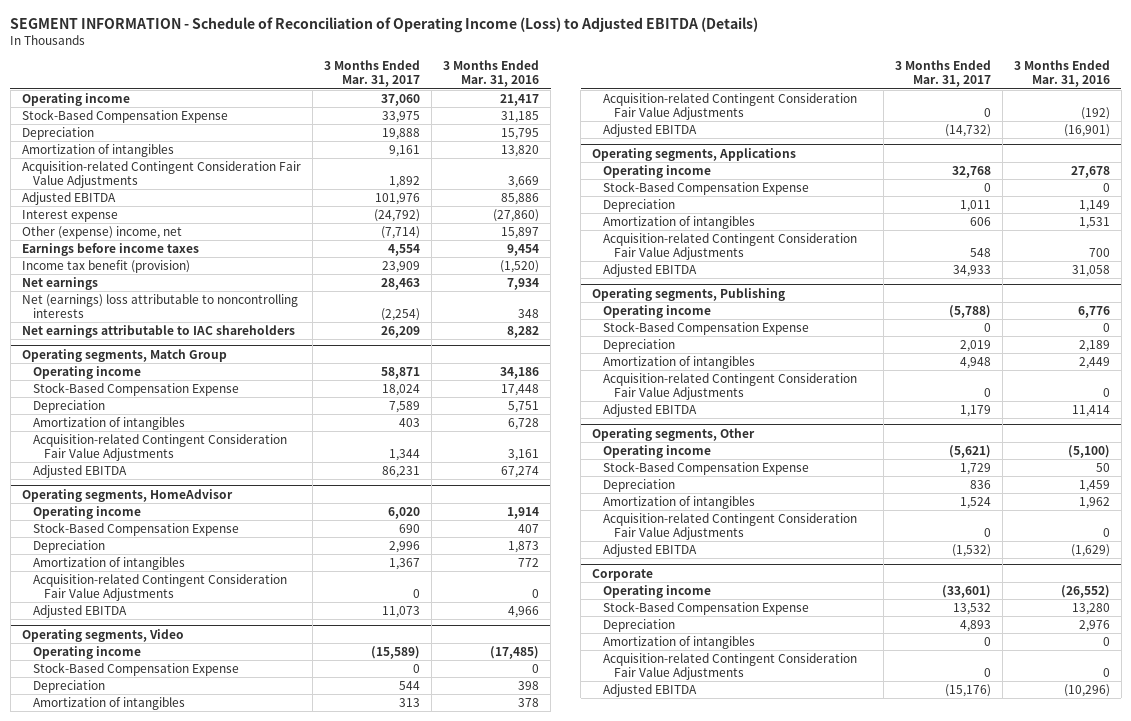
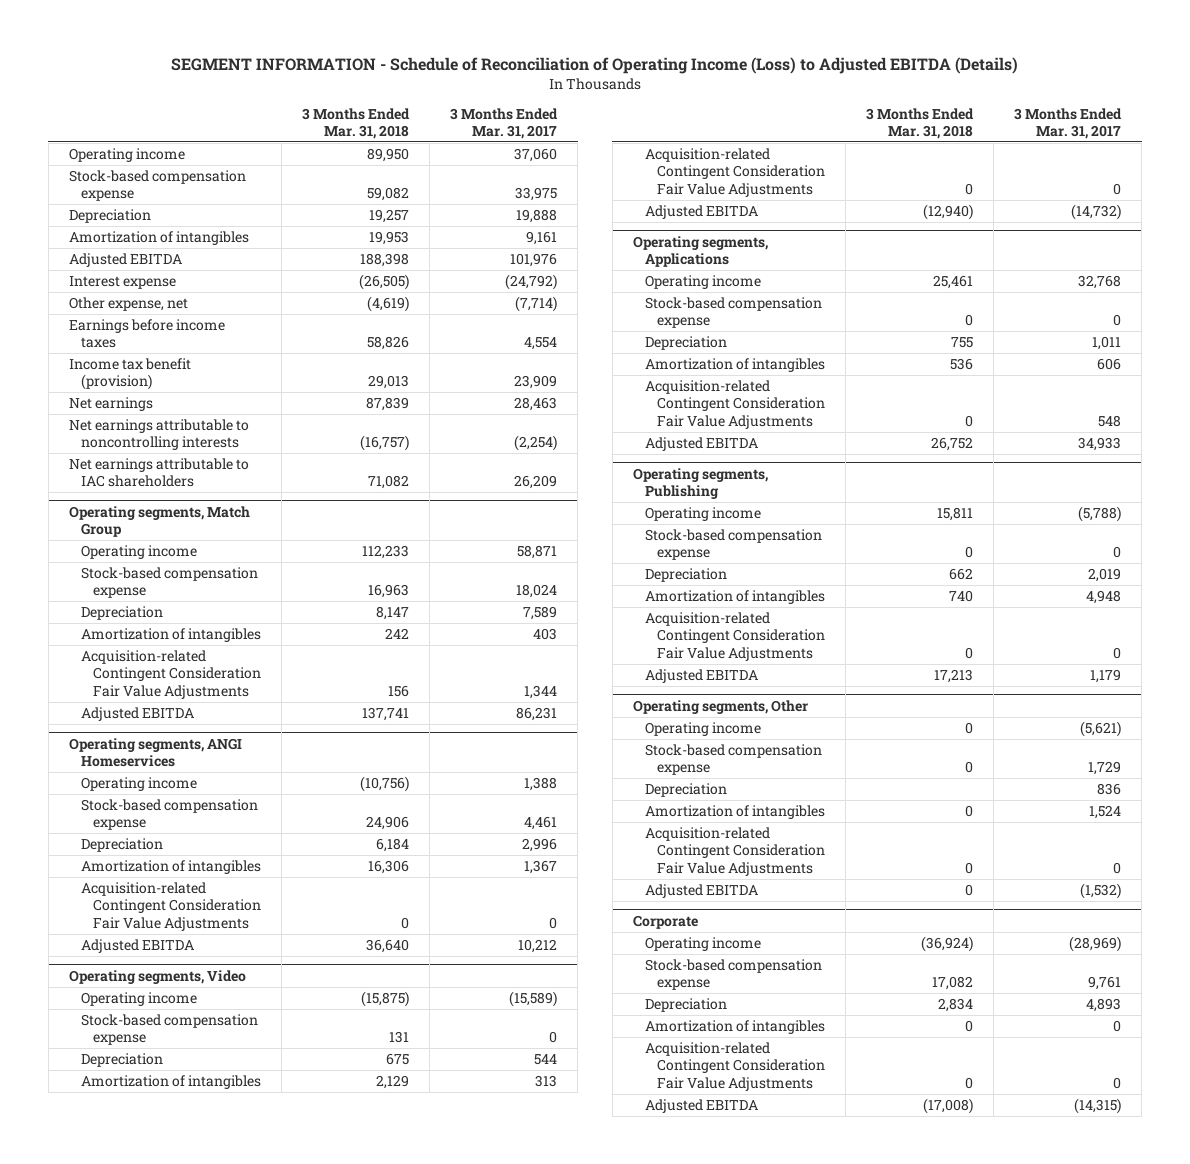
[443,60,540,88] 3 Months Ended Mar. 31, 2016 -> none
none -> [302,107,411,139] 3 Months Ended Mar. 31, 2018
[21,109,228,124] Stock-Based Compensation Expense -> [68,170,246,202] Stock-based compensation expense
[21,161,301,189] Acquisition-related Contingent Consideration Fair Value Adjustments -> none
[21,226,182,240] Other (expense) income, net -> [68,297,188,312] Other expense, net
[21,294,298,319] Net (earnings) loss attributable to noncontrolling interests -> [68,419,249,451] Net earnings attributable to noncontrolling interests
[32,382,239,397] Stock-Based Compensation Expense -> [80,567,258,599] Stock-based compensation expense
[21,489,233,503] Operating segments, HomeAdvisor -> none
none -> [68,737,242,767] Operating segments, ANGI Homeservices
[387,507,420,520] 6,020 -> [524,777,558,792] 1,388
[32,522,239,537] Stock-Based Compensation Expense -> [80,799,258,831] Stock-based compensation expense
[398,524,420,534] 690 -> [524,816,558,831] 4,461
[381,606,420,619] 11,073 -> [518,939,558,954] 10,212
[32,662,239,677] Stock-Based Compensation Expense -> [80,1014,258,1046] Stock-based compensation expense
[603,181,810,196] Stock-Based Compensation Expense -> [645,297,823,329] Stock-based compensation expense
[603,321,810,336] Stock-Based Compensation Expense -> [645,529,823,561] Stock-based compensation expense
[603,461,810,476] Stock-Based Compensation Expense -> [645,744,823,776] Stock-based compensation expense
[941,585,991,599] (33,601) -> [1069,936,1122,953] (28,969)
[603,601,810,616] Stock-Based Compensation Expense -> [645,959,823,991] Stock-based compensation expense
[952,603,991,616] 13,532 -> [1088,976,1122,991] 9,761
[944,684,991,698] (15,176) -> [1074,1098,1122,1115] (14,315)

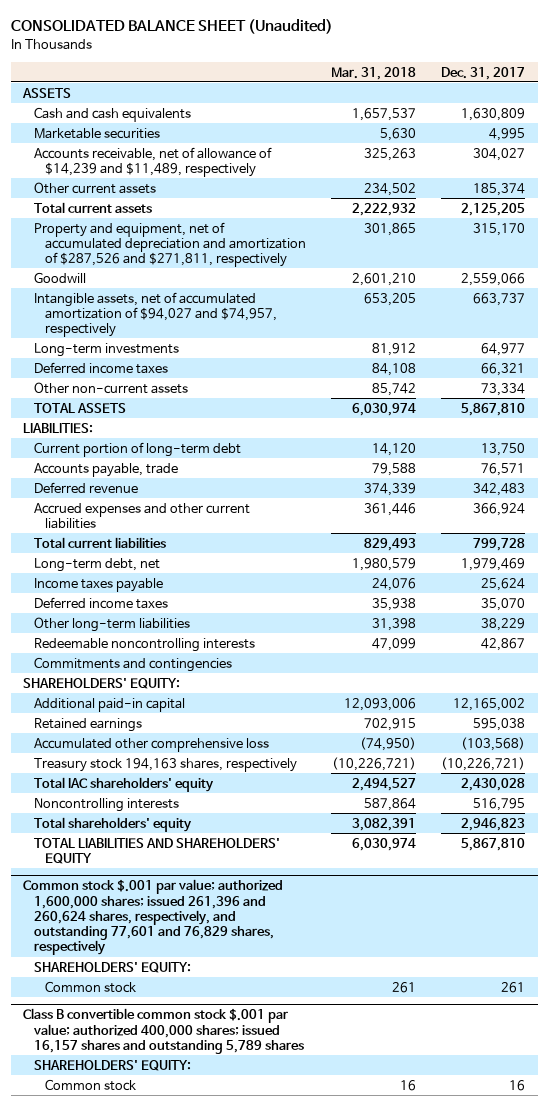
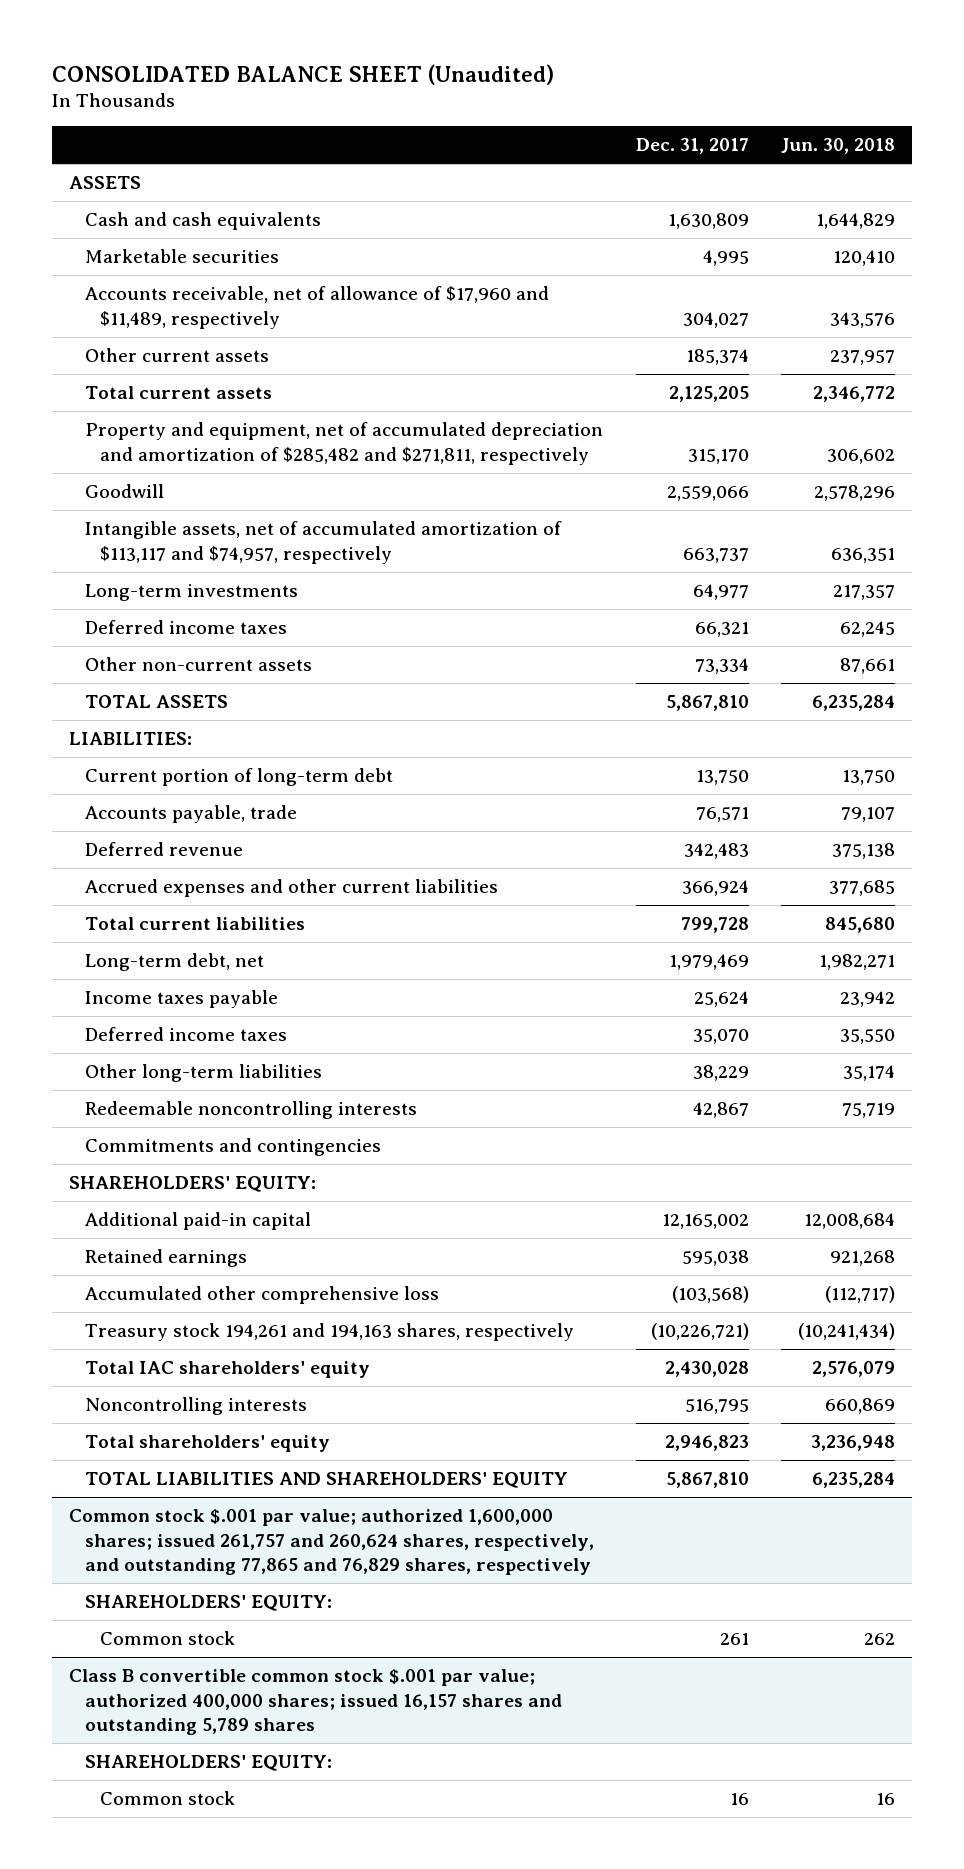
[331,66,417,80] Mar. 31, 2018 -> none
none -> [781,138,896,155] Jun. 30, 2018
[34,146,273,177] Accounts receivable, net of allowance of $14,239 and $11,489, respectively -> [84,286,549,329] Accounts receivable, net of allowance of $17,960 and $11,489, respectively
[34,221,307,268] Property and equipment, net of accumulated depreciation and amortization of $287,526 and $271,811, respectively -> [84,422,603,465] Property and equipment, net of accumulated depreciation and amortization of $285,482 and $271,811, respectively
[34,291,278,338] Intangible assets, net of accumulated amortization of $94,027 and $74,957, respectively -> [84,521,562,564] Intangible assets, net of accumulated amortization of $113,117 and $74,957, respectively
[34,757,298,772] Treasury stock 194,163 shares, respectively -> [84,1323,574,1342] Treasury stock 194,261 and 194,163 shares, respectively
[23,879,284,956] Common stock $.001 par value; authorized 1,600,000 shares; issued 261,396 and 260,624 shares, respectively, and outstanding 77,601 and 76,829 shares, respectively -> [68,1509,594,1576] Common stock $.001 par value; authorized 1,600,000 shares; issued 261,757 and 260,624 shares, respectively, and outstanding 77,865 and 76,829 shares, respectively

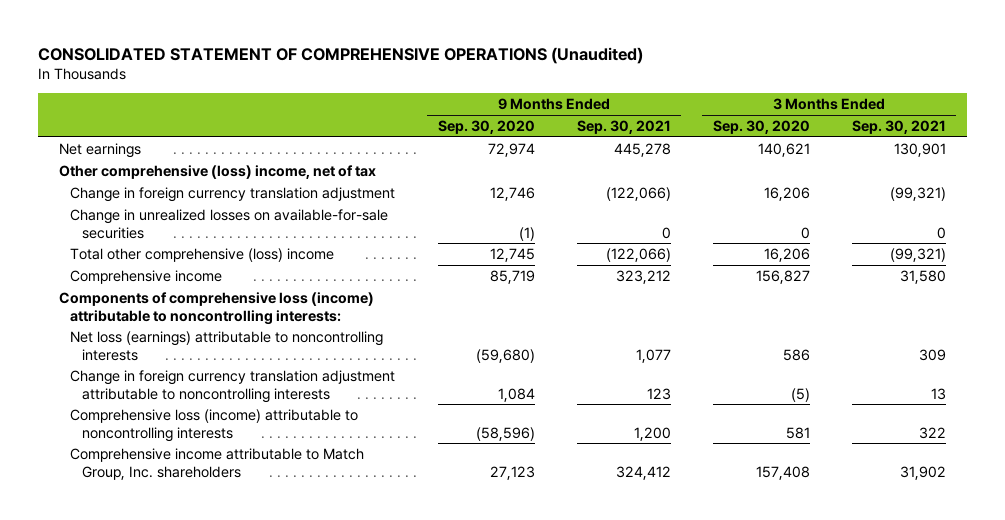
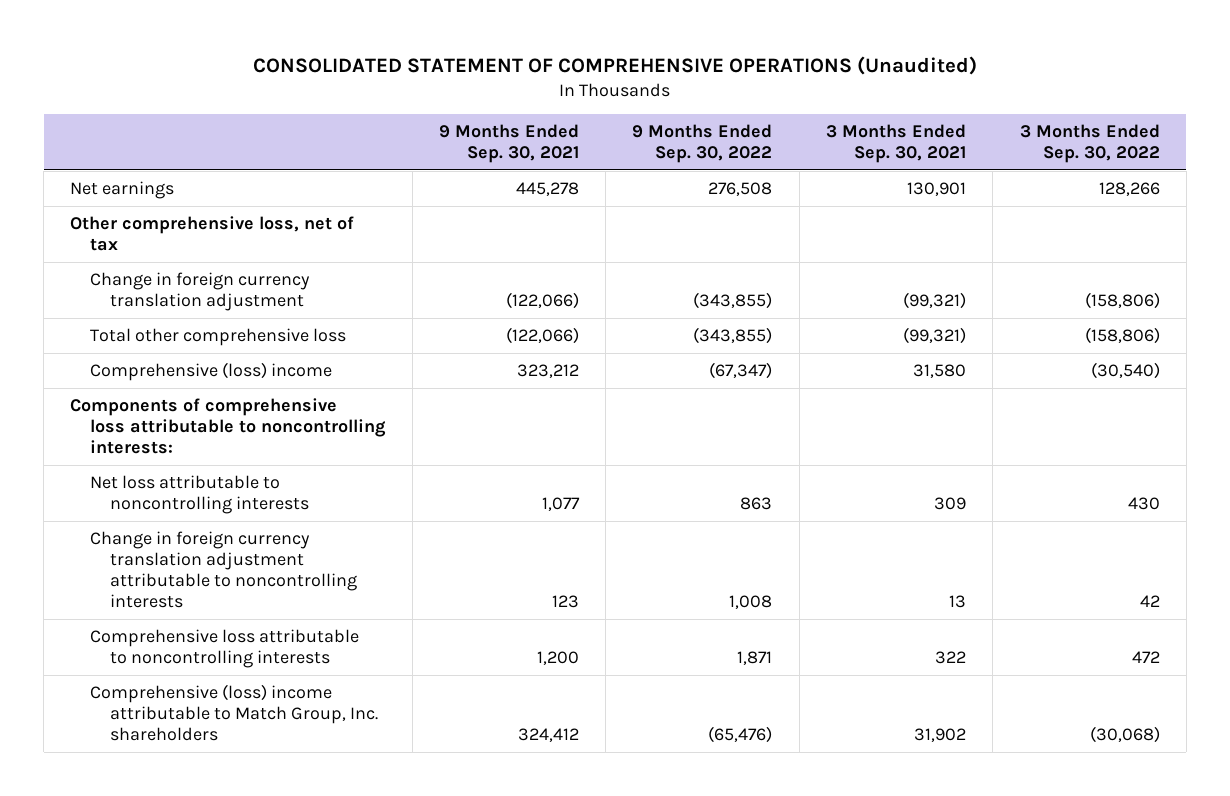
[437,119,535,134] Sep. 30, 2020 -> none
[712,119,810,134] Sep. 30, 2020 -> none
none -> [632,124,773,163] 9 Months Ended Sep. 30, 2022
none -> [1019,124,1160,163] 3 Months Ended Sep. 30, 2022
[58,164,376,179] Other comprehensive (loss) income, net of tax -> [70,216,355,252] Other comprehensive loss, net of tax
[70,208,389,239] Change in unrealized losses on available-for-sale securities -> none
[70,247,335,262] Total other comprehensive (loss) income -> [90,328,347,347] Total other comprehensive loss
[70,269,223,284] Comprehensive income -> [90,362,333,382] Comprehensive (loss) income
[58,291,374,325] Components of comprehensive loss (income) attributable to noncontrolling interests: -> [70,398,387,455] Components of comprehensive loss attributable to noncontrolling interests:
[70,330,384,361] Net loss (earnings) attributable to noncontrolling interests -> [90,475,310,515] Net loss attributable to noncontrolling interests
[70,408,359,442] Comprehensive loss (income) attributable to noncontrolling interests -> [90,629,360,669] Comprehensive loss attributable to noncontrolling interests
[70,447,365,480] Comprehensive income attributable to Match Group, Inc. shareholders -> [90,684,379,742] Comprehensive (loss) income attributable to Match Group, Inc. shareholders

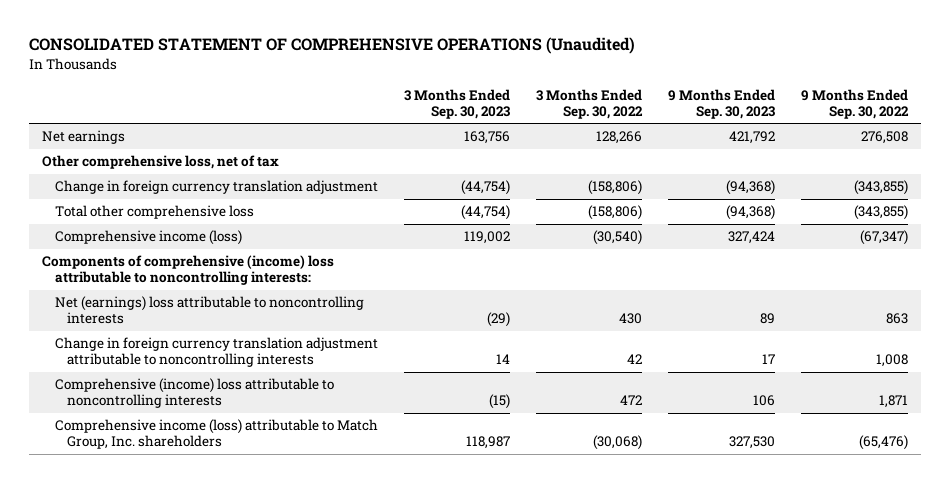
[438,124,579,163] 9 Months Ended Sep. 30, 2021 -> none
[826,124,967,163] 3 Months Ended Sep. 30, 2021 -> none
none -> [403,89,510,119] 3 Months Ended Sep. 30, 2023
none -> [667,89,775,119] 9 Months Ended Sep. 30, 2023
[90,362,333,382] Comprehensive (loss) income -> [54,230,242,246] Comprehensive income (loss)
[70,398,387,455] Components of comprehensive loss attributable to noncontrolling interests: -> [42,255,335,286] Components of comprehensive (income) loss attributable to noncontrolling interests:
[90,475,310,515] Net loss attributable to noncontrolling interests -> [54,296,364,325] Net (earnings) loss attributable to noncontrolling interests
[90,629,360,669] Comprehensive loss attributable to noncontrolling interests -> [54,378,334,409] Comprehensive (income) loss attributable to noncontrolling interests
[90,684,379,742] Comprehensive (loss) income attributable to Match Group, Inc. shareholders -> [54,419,378,450] Comprehensive income (loss) attributable to Match Group, Inc. shareholders

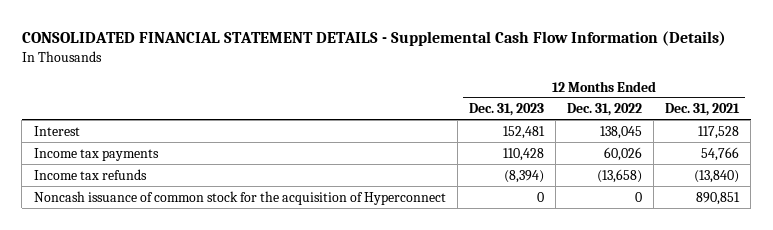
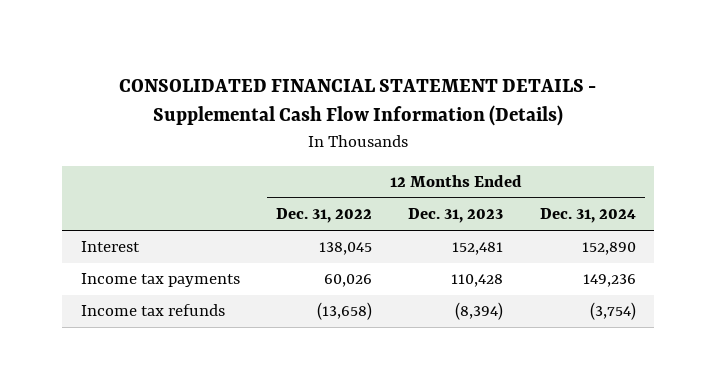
[665,103,741,117] Dec. 31, 2021 -> none
none -> [539,208,636,224] Dec. 31, 2024
[33,190,446,205] Noncash issuance of common stock for the acquisition of Hyperconnect -> none

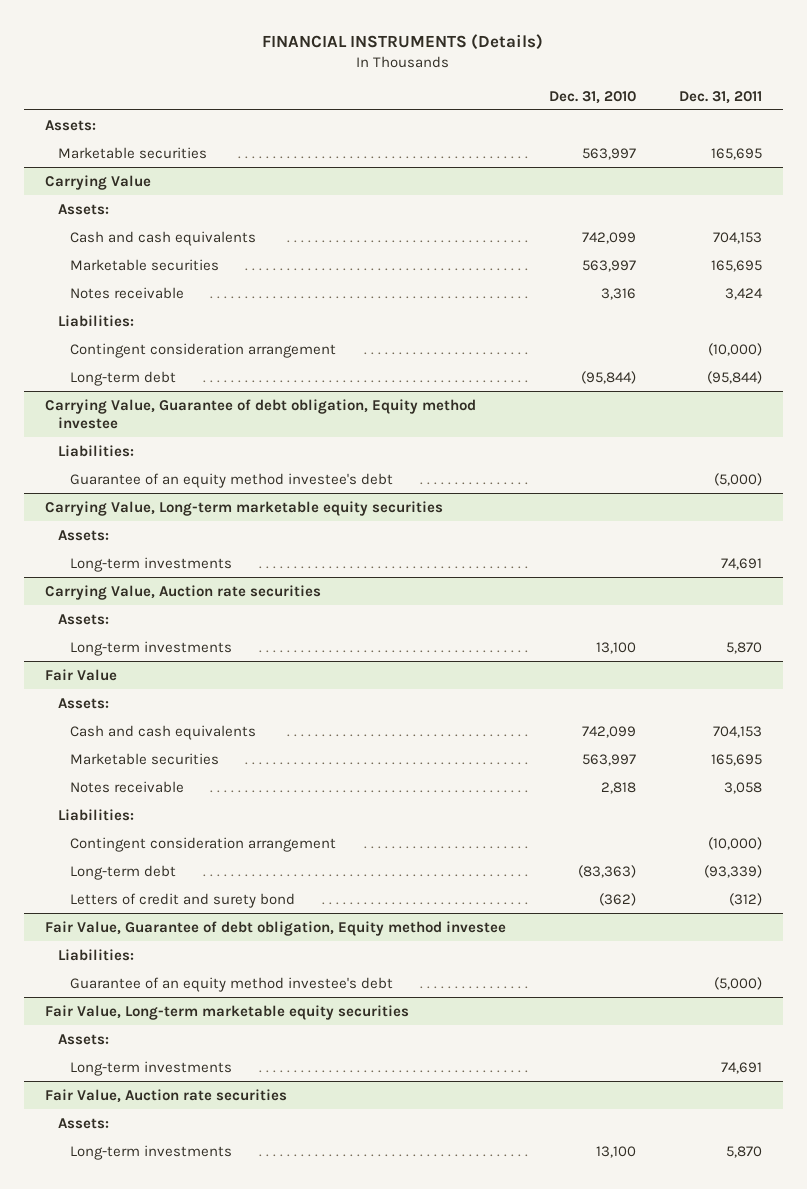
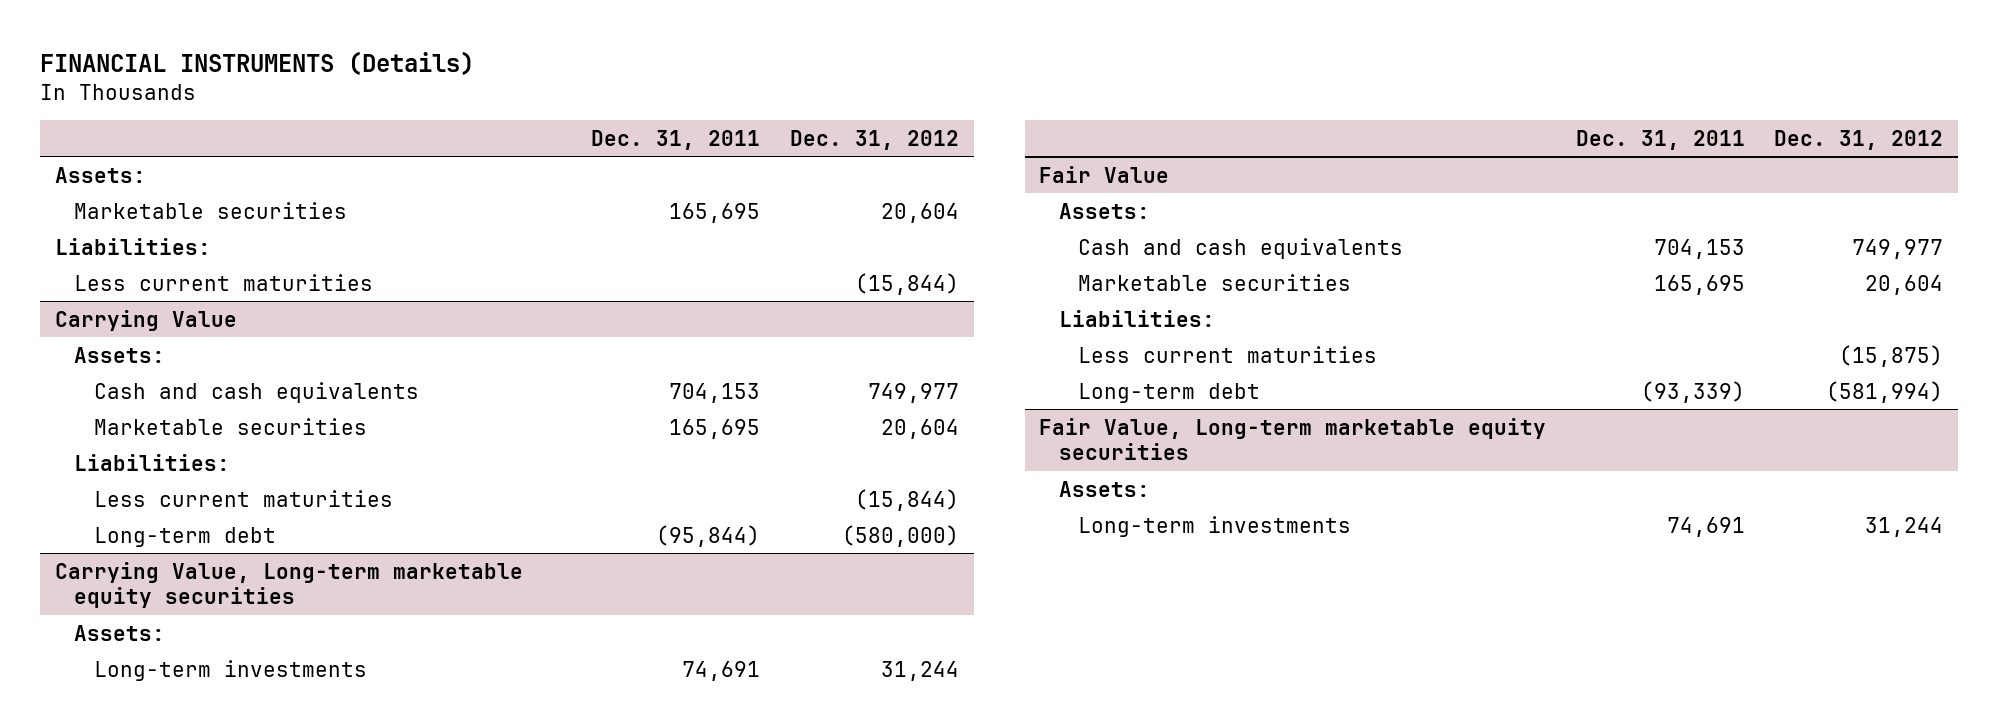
[548,90,636,104] Dec. 31, 2010 -> none
none -> [789,129,959,150] Dec. 31, 2012
none -> [55,237,212,255] Liabilities:
none -> [74,273,374,291] Less current maturities
[69,286,184,299] Notes receivable -> none
[69,342,336,358] Contingent consideration arrangement -> none
none -> [93,489,393,507] Less current maturities
[45,398,477,430] Carrying Value, Guarantee of debt obligation, Equity method investee -> none
[57,444,134,457] Liabilities: -> none
[69,472,393,488] Guarantee of an equity method investee's debt -> none
[45,584,322,600] Carrying Value, Auction rate securities -> none
[57,613,109,625] Assets: -> none
[69,640,232,656] Long-term investments -> none
[69,780,184,793] Notes receivable -> none
[69,836,336,852] Contingent consideration arrangement -> none
none -> [1078,345,1378,363] Less current maturities
[69,892,295,908] Letters of credit and surety bond -> none
[45,920,507,936] Fair Value, Guarantee of debt obligation, Equity method investee -> none
[57,948,134,961] Liabilities: -> none
[69,976,393,992] Guarantee of an equity method investee's debt -> none
[45,1088,288,1103] Fair Value, Auction rate securities -> none
[57,1117,109,1129] Assets: -> none
[69,1144,232,1160] Long-term investments -> none

